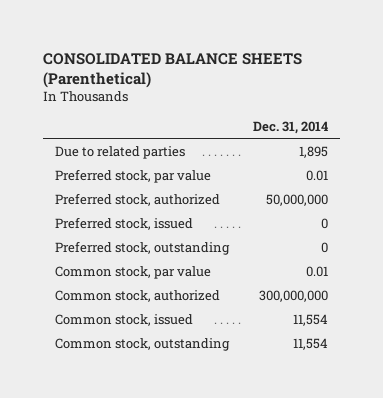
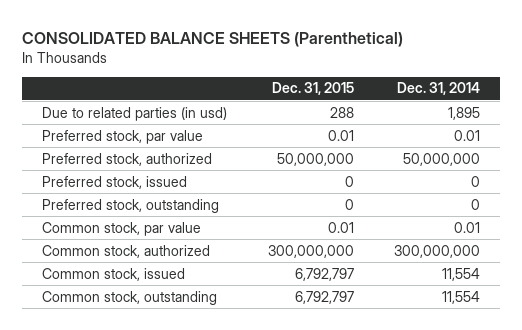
none -> [271,82,354,96] Dec. 31, 2015
[55,145,186,159] Due to related parties -> [42,106,228,121] Due to related parties (in usd)

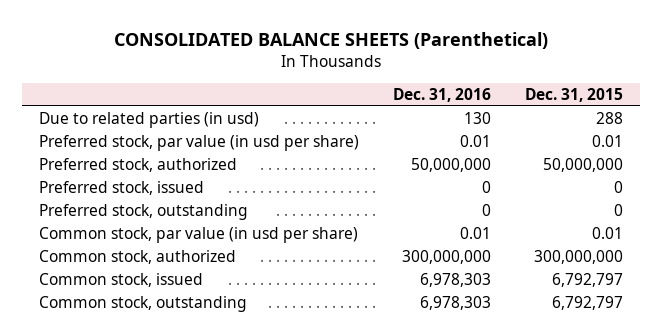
[396,82,480,96] Dec. 31, 2014 -> none
none -> [392,87,491,102] Dec. 31, 2016
[42,129,204,144] Preferred stock, par value -> [39,135,360,152] Preferred stock, par value (in usd per share)
[42,221,202,236] Common stock, par value -> [39,227,359,244] Common stock, par value (in usd per share)

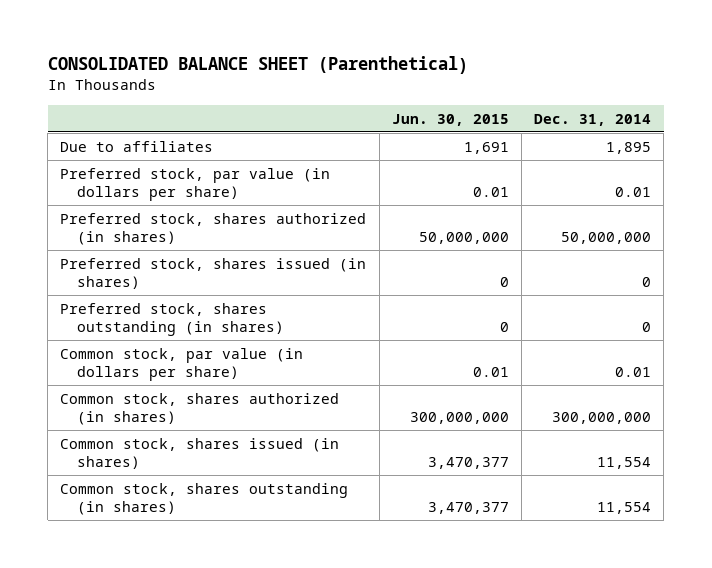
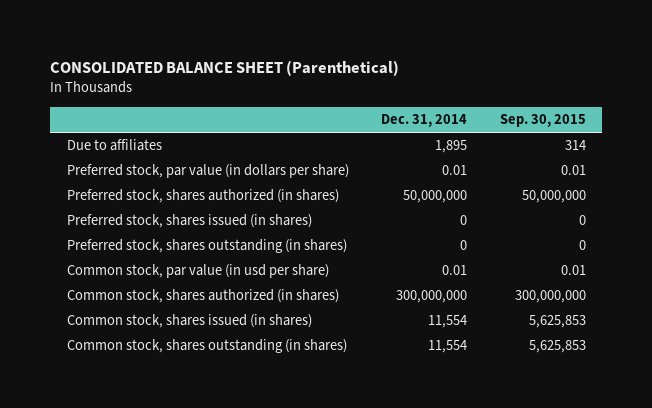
[391,113,509,126] Jun. 30, 2015 -> none
none -> [499,114,586,128] Sep. 30, 2015
[60,347,304,381] Common stock, par value (in dollars per share) -> [66,264,329,279] Common stock, par value (in usd per share)

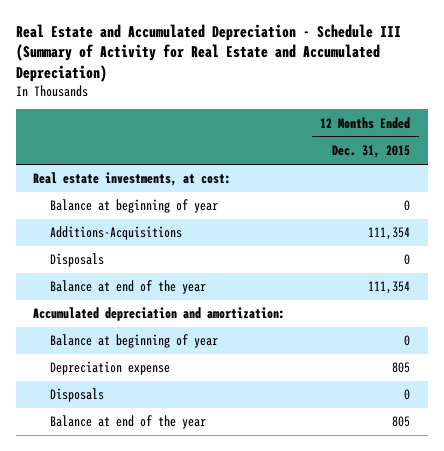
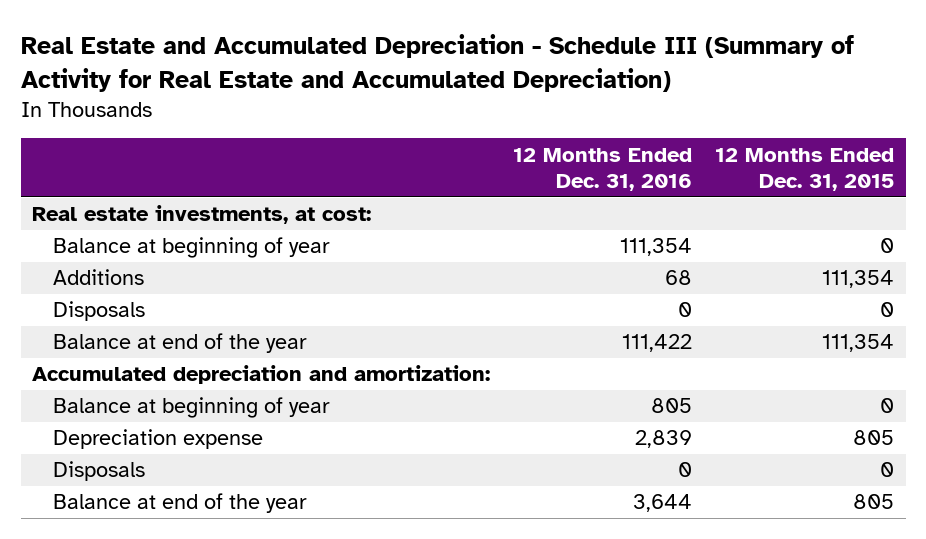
none -> [513,147,693,192] 12 Months Ended Dec. 31, 2016
[50,226,183,241] Additions-Acquisitions -> [52,269,144,286] Additions

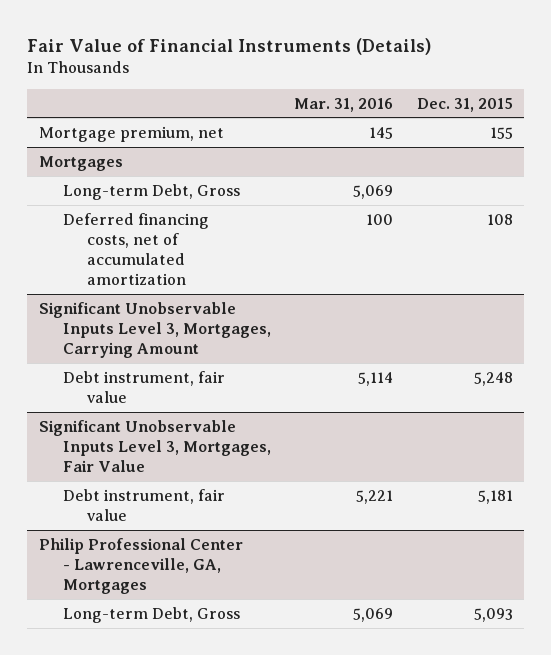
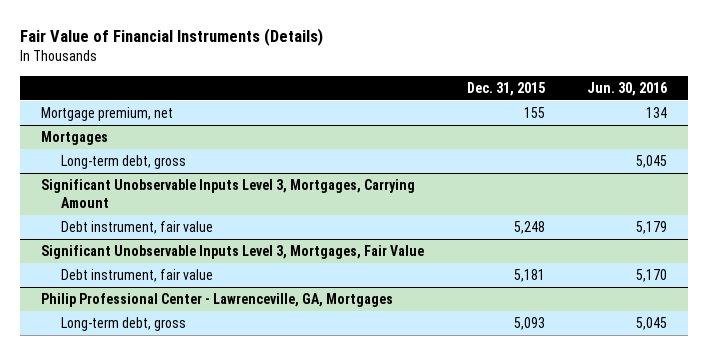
[294,97,394,112] Mar. 31, 2016 -> none
none -> [586,81,667,96] Jun. 30, 2016
[63,212,210,285] Deferred financing costs, net of accumulated amortization -> none
[63,183,241,200] Long-term Debt, Gross -> [60,155,186,170] Long-term debt, gross
[63,606,241,623] Long-term Debt, Gross -> [60,317,186,332] Long-term debt, gross

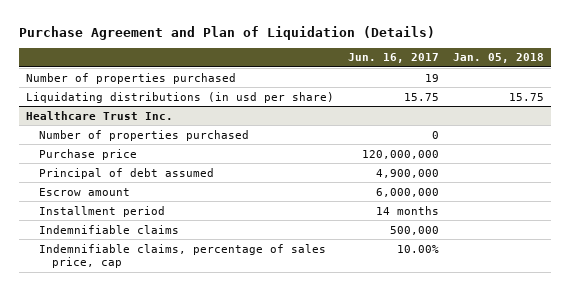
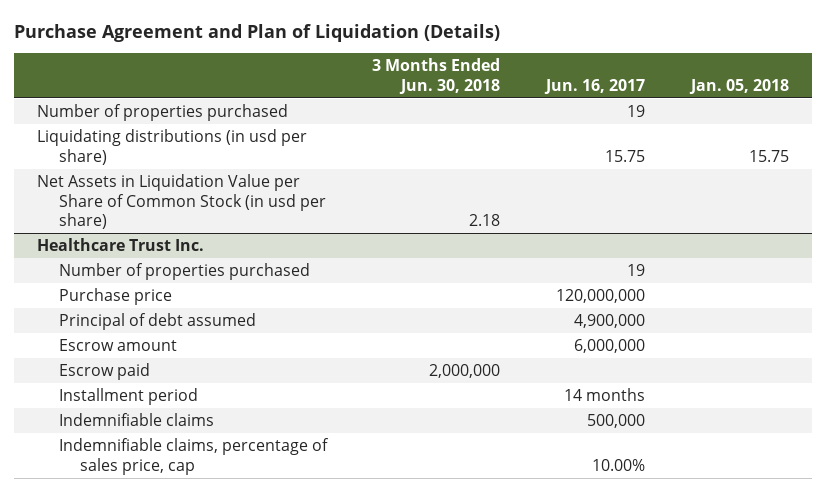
none -> [372,58,501,94] 3 Months Ended Jun. 30, 2018
none -> [36,174,326,229] Net Assets in Liquidation Value per Share of Common Stock (in usd per share)
[432,130,440,139] 0 -> [627,264,646,277] 19
none -> [58,363,150,381] Escrow paid

